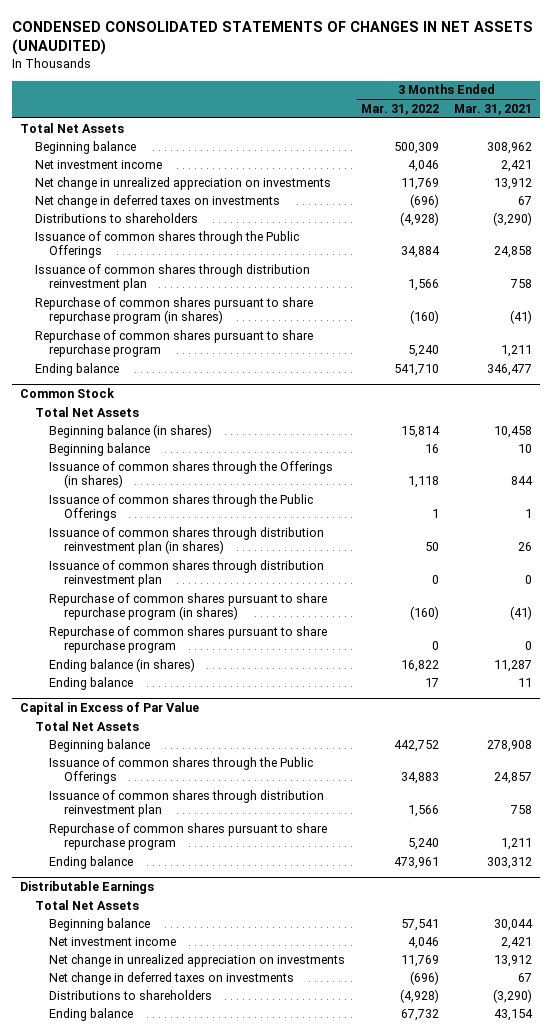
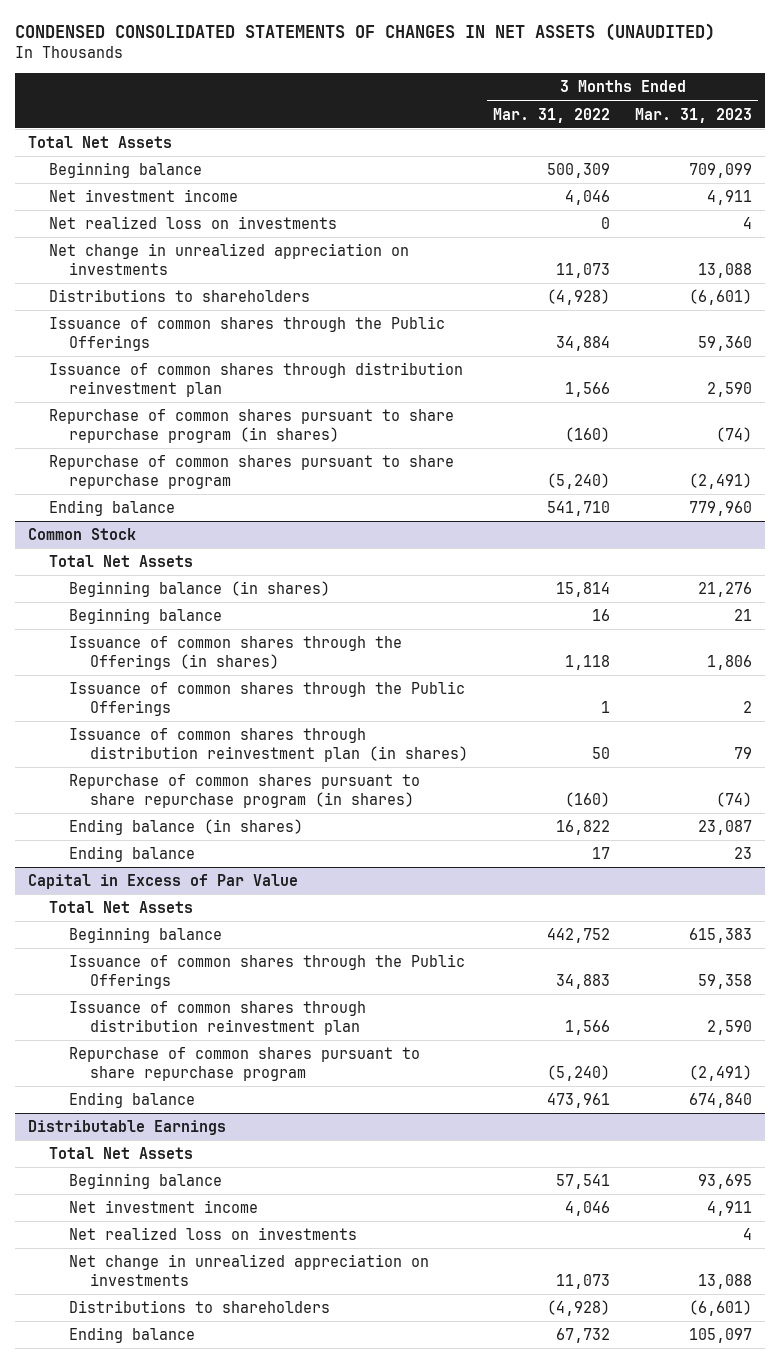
[454,103,533,115] Mar. 31, 2021 -> none
none -> [635,107,753,123] Mar. 31, 2023
[34,194,280,208] Net change in deferred taxes on investments -> none
none -> [48,216,337,230] Net realized loss on investments
[400,177,439,190] 11,769 -> [556,263,611,279] 11,073
[407,345,439,358] 5,240 -> [547,473,611,490] (5,240)
[49,559,325,588] Issuance of common shares through distribution reinvestment plan -> none
[49,625,328,654] Repurchase of common shares pursuant to share repurchase program -> none
[407,838,439,851] 5,240 -> [547,1065,611,1082] (5,240)
[49,971,295,985] Net change in deferred taxes on investments -> none
none -> [69,1227,358,1241] Net realized loss on investments
[400,954,439,967] 11,769 -> [556,1274,611,1290] 11,073

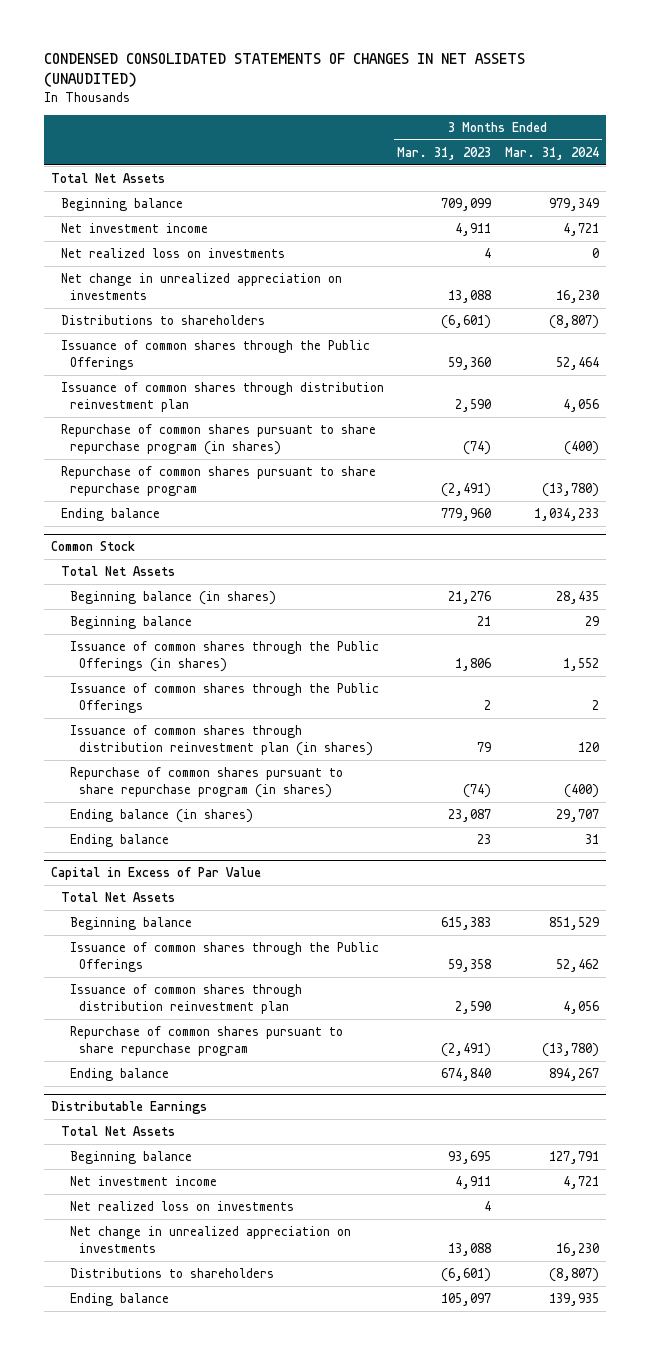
[493,107,611,123] Mar. 31, 2022 -> none
none -> [504,146,599,160] Mar. 31, 2024
[69,636,403,671] Issuance of common shares through the Offerings (in shares) -> [69,640,379,672] Issuance of common shares through the Public Offerings (in shares)

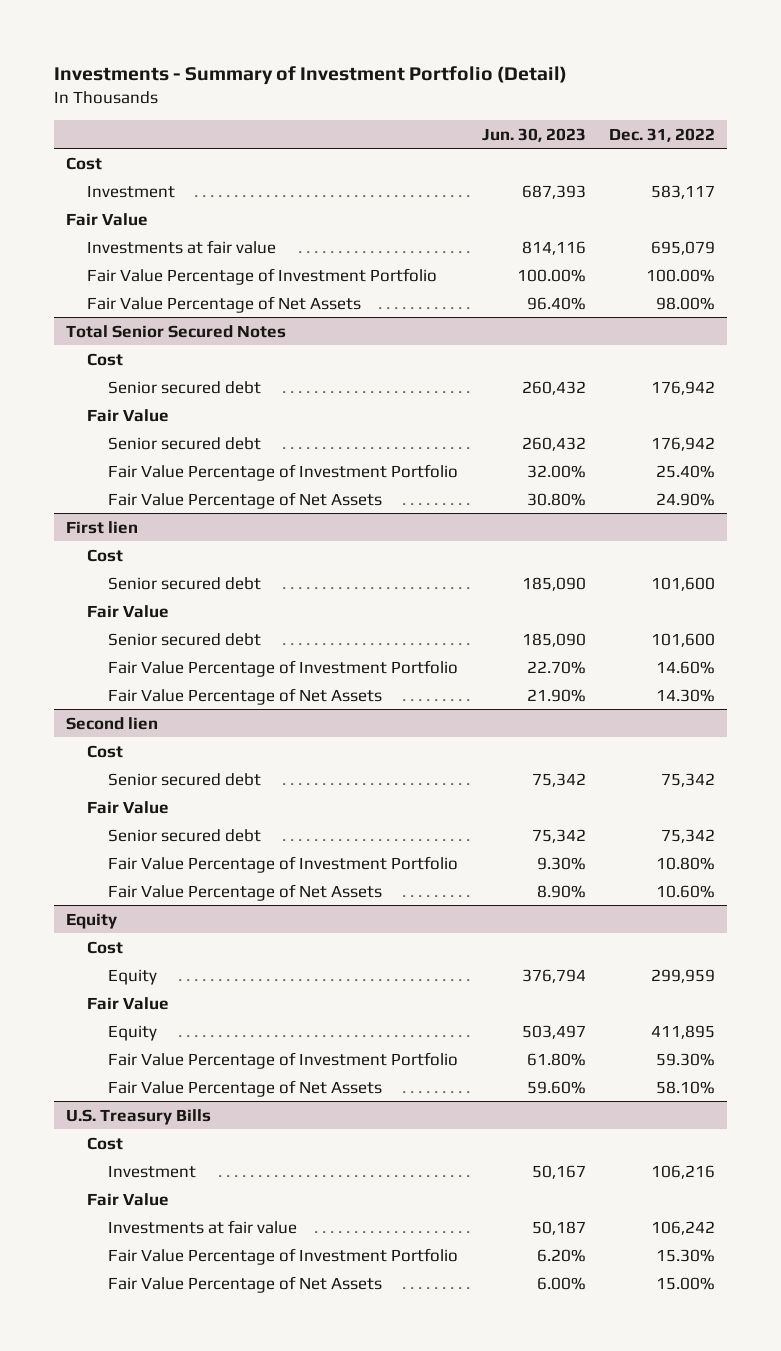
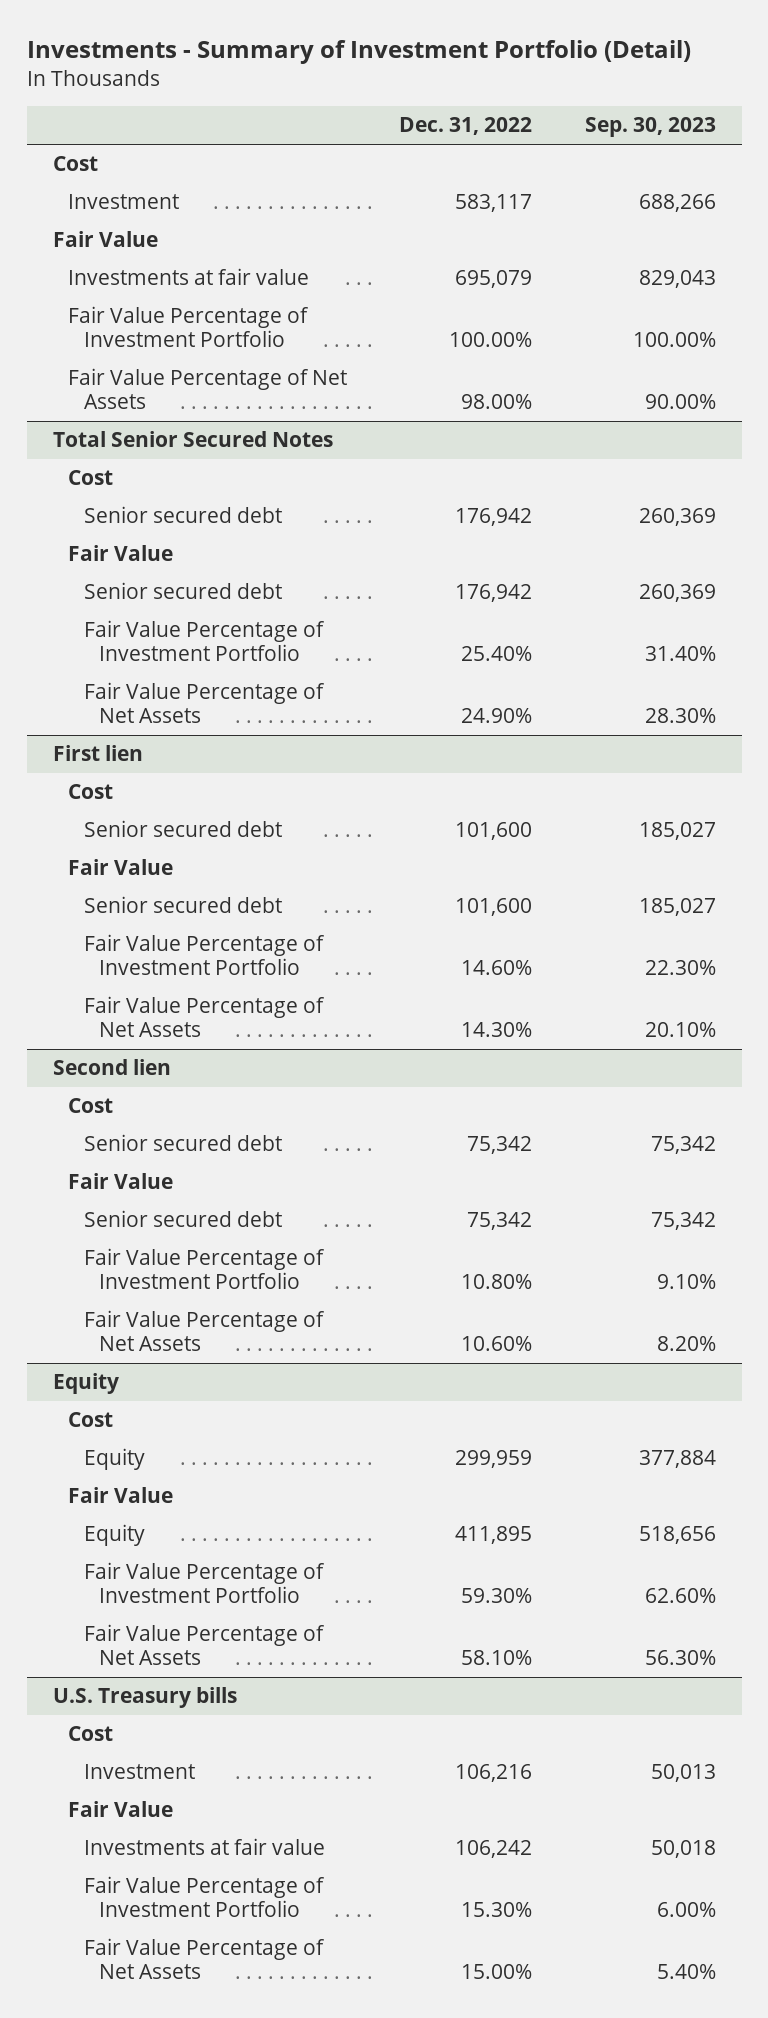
[481,127,586,142] Jun. 30, 2023 -> none
none -> [584,117,716,138] Sep. 30, 2023
[65,1108,211,1125] U.S. Treasury Bills -> [52,1687,237,1709] U.S. Treasury bills

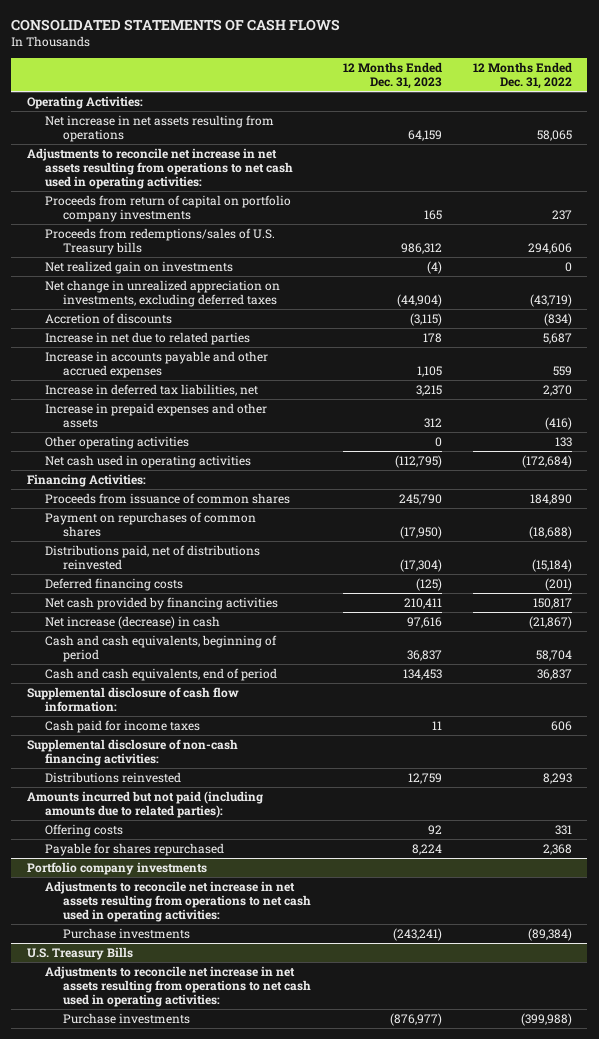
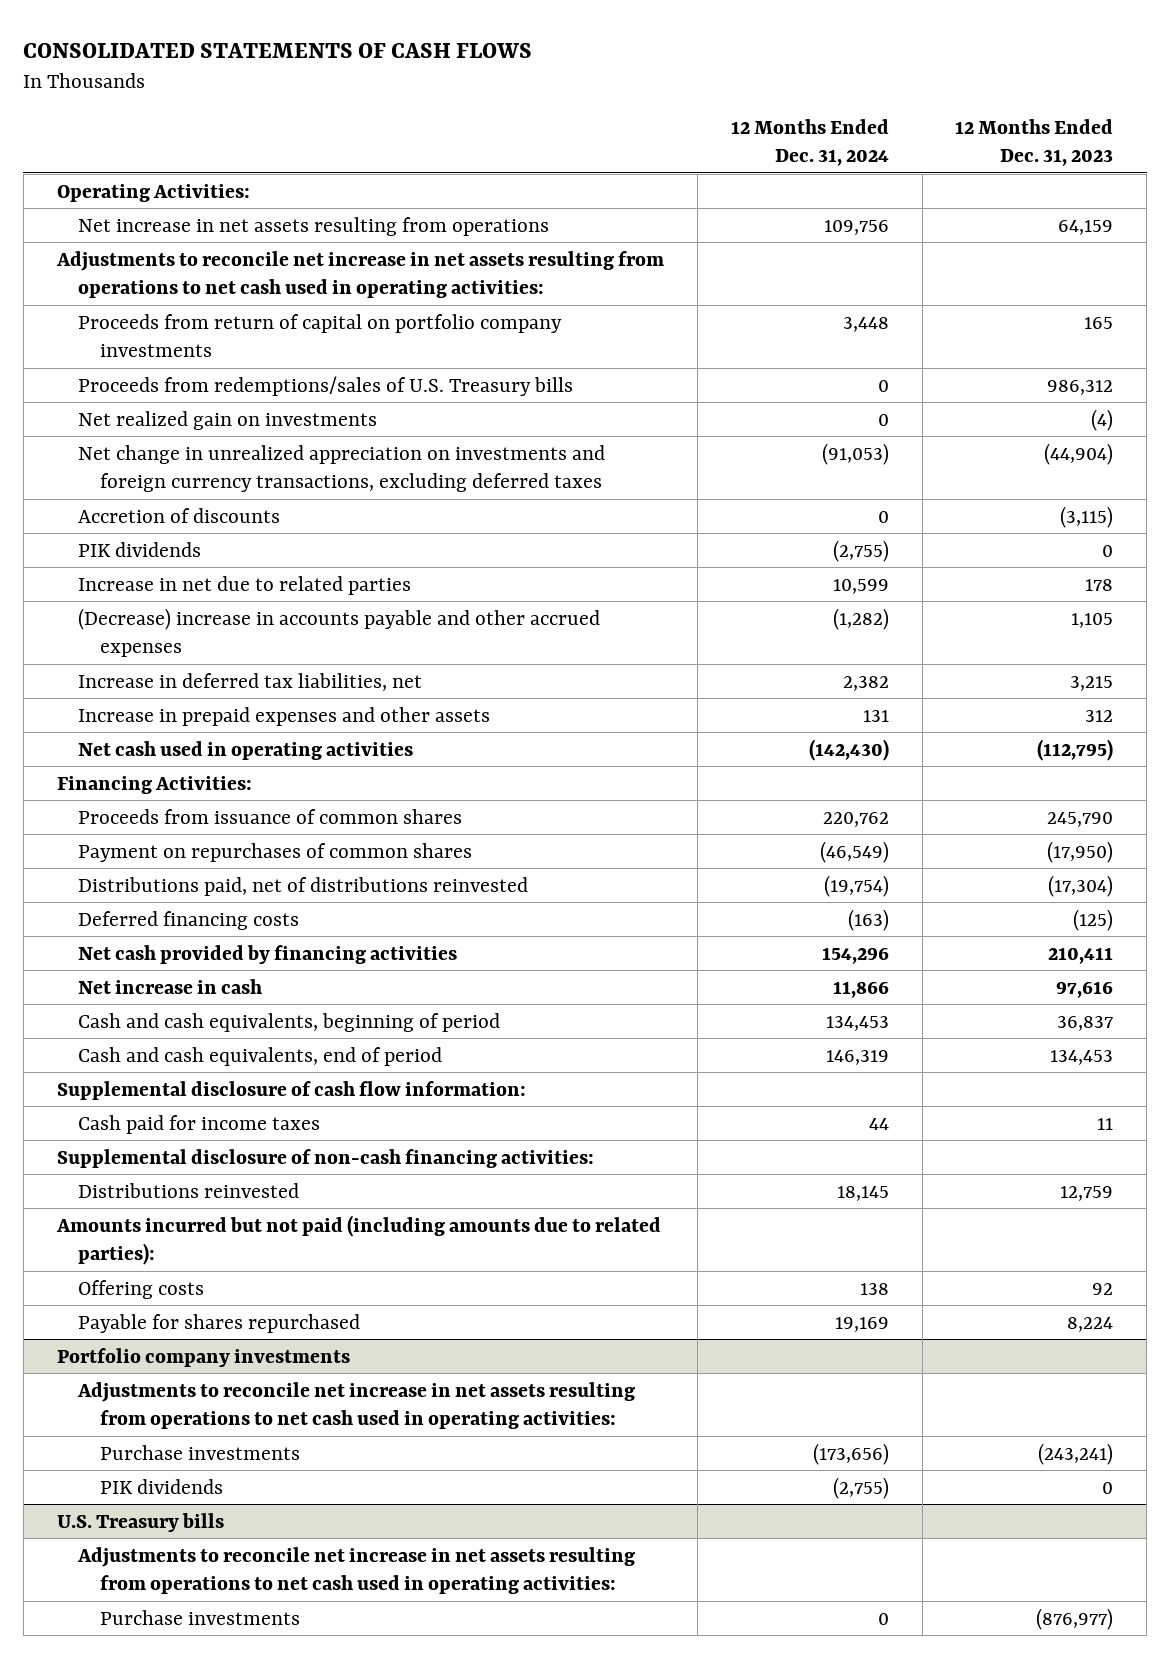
[472,61,572,90] 12 Months Ended Dec. 31, 2022 -> none
none -> [730,118,889,166] 12 Months Ended Dec. 31, 2024
[45,279,281,308] Net change in unrealized appreciation on investments, excluding deferred taxes -> [78,444,606,492] Net change in unrealized appreciation on investments and foreign currency transactions, excluding deferred taxes
none -> [78,541,202,557] PIK dividends
[45,350,269,379] Increase in accounts payable and other accrued expenses -> [78,607,601,657] (Decrease) increase in accounts payable and other accrued expenses
[45,435,190,449] Other operating activities -> none
[45,615,221,629] Net increase (decrease) in cash -> [78,978,263,994] Net increase in cash
none -> [100,1478,224,1494] PIK dividends
[26,946,133,960] U.S. Treasury Bills -> [56,1512,224,1532] U.S. Treasury bills

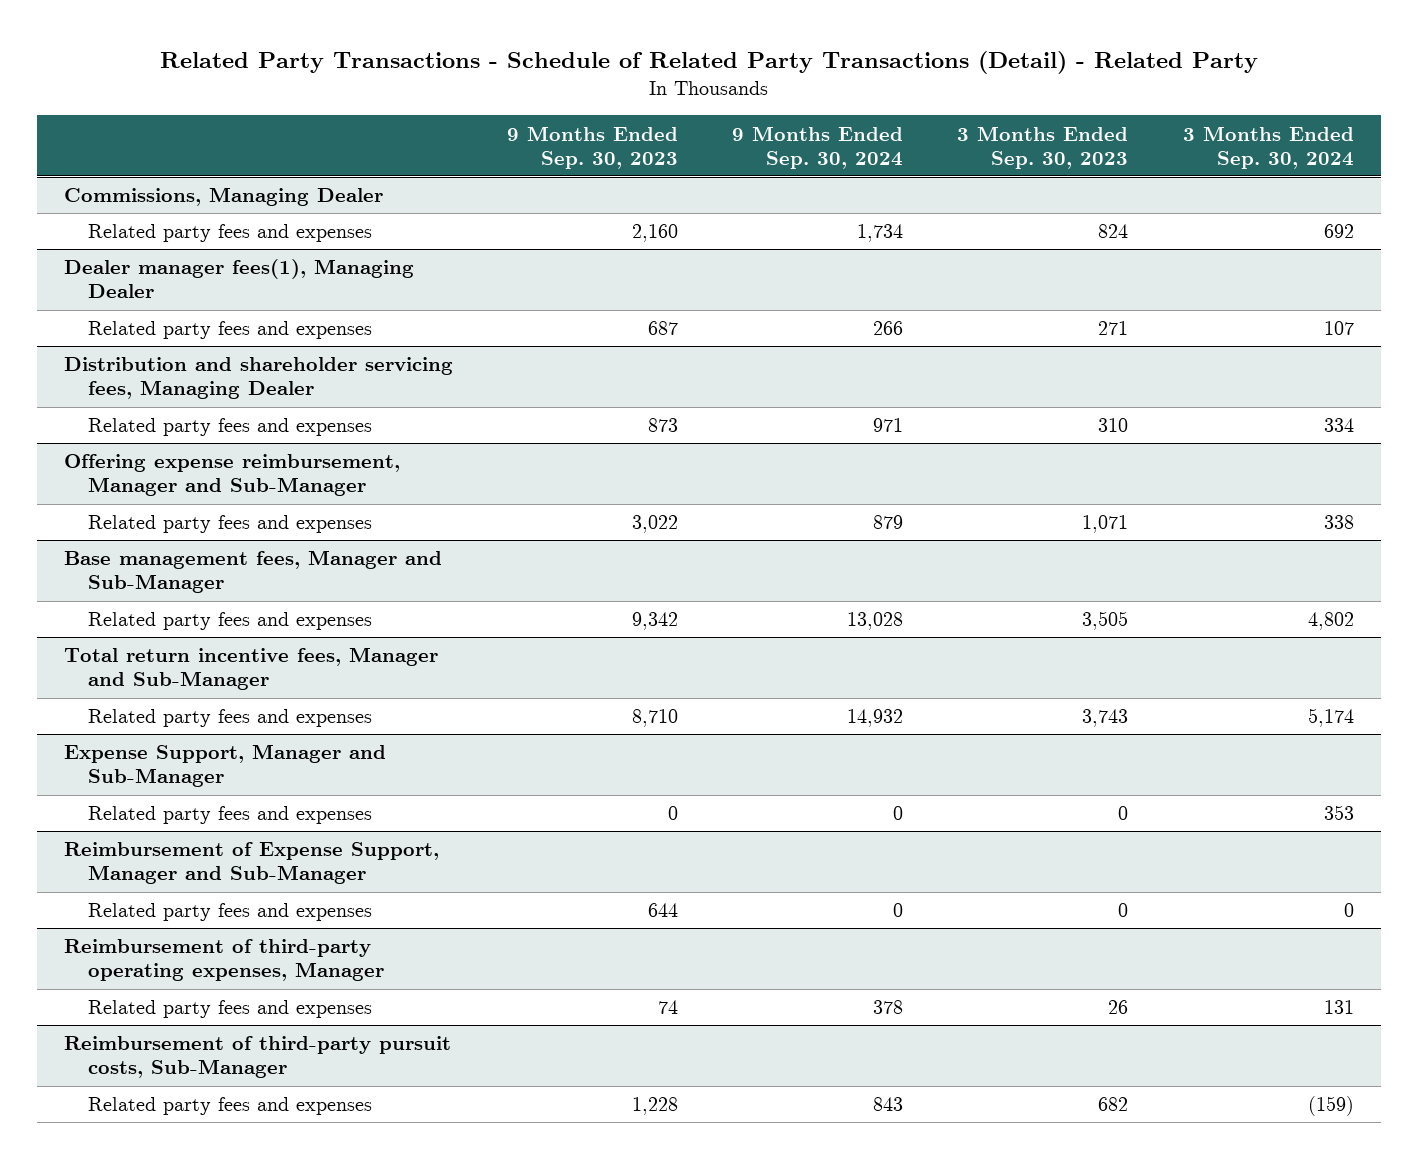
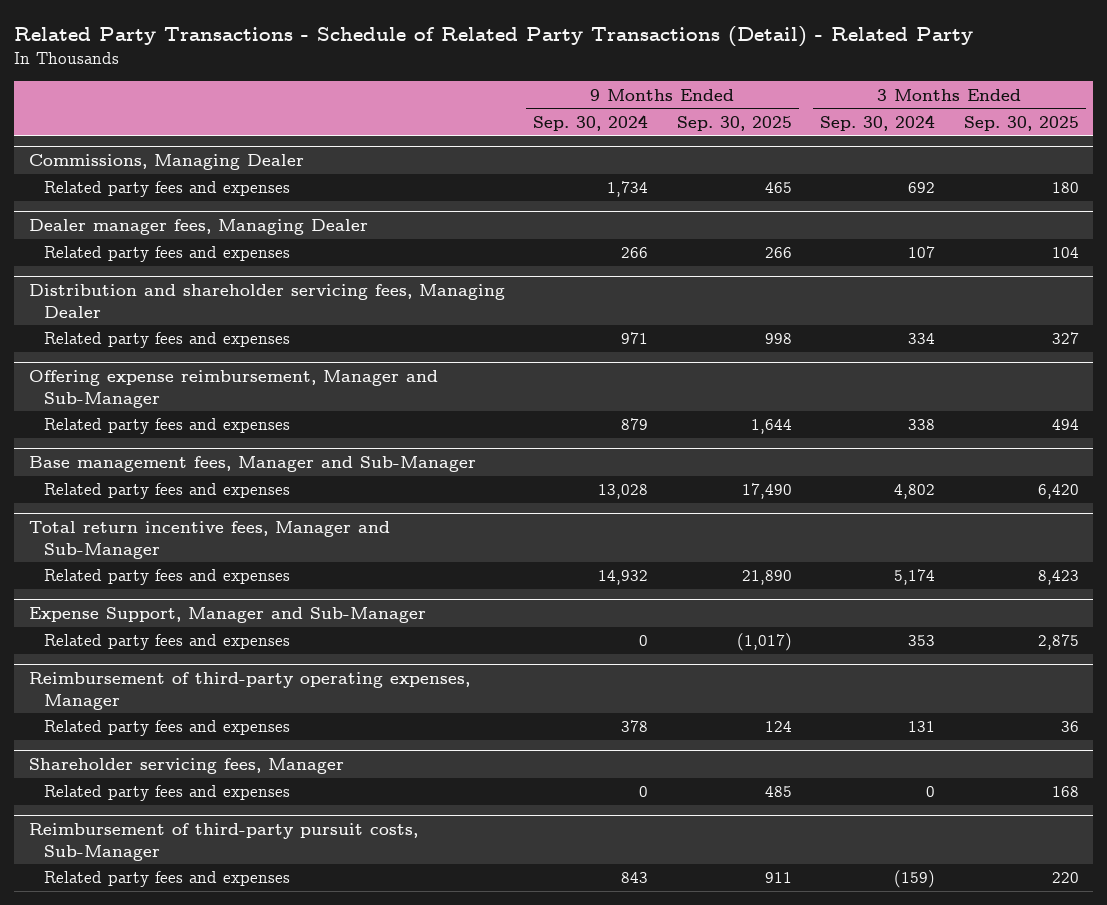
[507,125,679,169] 9 Months Ended Sep. 30, 2023 -> none
[957,125,1129,169] 3 Months Ended Sep. 30, 2023 -> none
none -> [676,115,792,131] Sep. 30, 2025
none -> [963,115,1079,131] Sep. 30, 2025
[64,259,415,299] Dealer manager fees(1), Managing Dealer -> [28,219,368,236] Dealer manager fees, Managing Dealer
[64,842,440,885] Reimbursement of Expense Support, Manager and Sub-Manager -> none
[88,903,373,922] Related party fees and expenses -> none
none -> [28,758,344,775] Shareholder servicing fees, Manager
none -> [43,785,290,802] Related party fees and expenses

